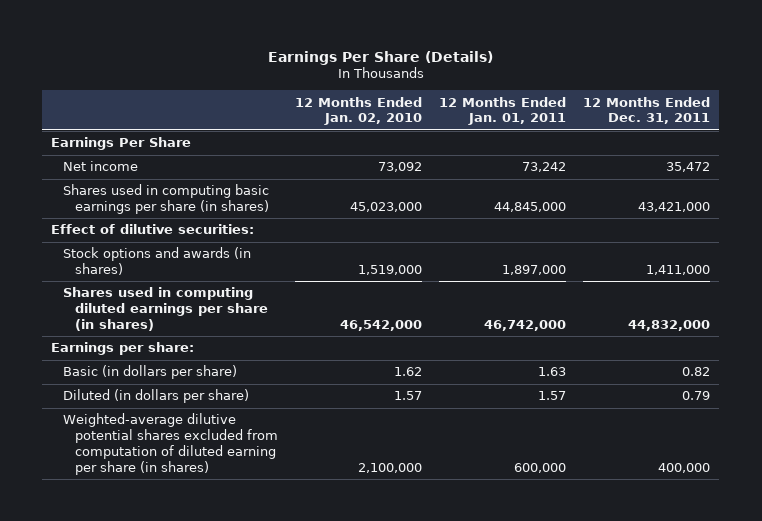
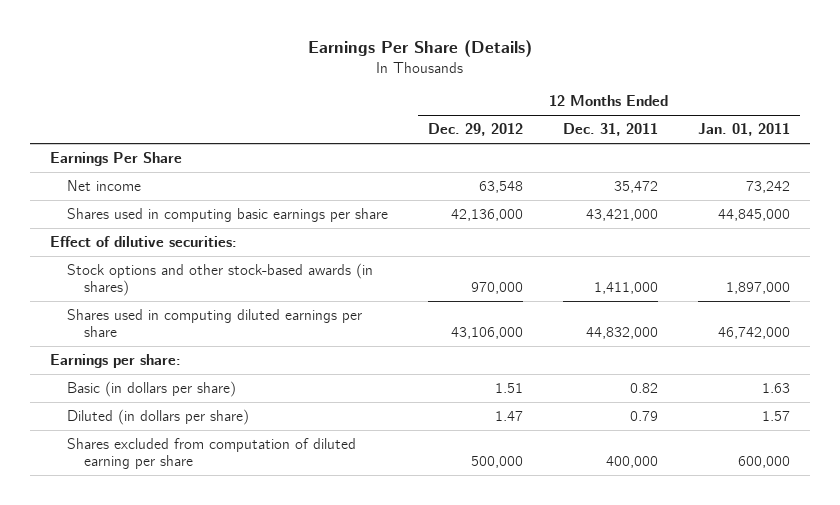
[295,96,423,126] 12 Months Ended Jan. 02, 2010 -> none
none -> [427,123,523,137] Dec. 29, 2012
[62,184,269,215] Shares used in computing basic earnings per share (in shares) -> [66,208,388,223] Shares used in computing basic earnings per share
[62,247,251,276] Stock options and awards (in shares) -> [66,263,373,297] Stock options and other stock-based awards (in shares)
[62,287,268,331] Shares used in computing diluted earnings per share (in shares) -> [66,309,362,338] Shares used in computing diluted earnings per share
[62,413,278,475] Weighted-average dilutive potential shares excluded from computation of diluted earning per share (in shares) -> [66,438,356,470] Shares excluded from computation of diluted earning per share

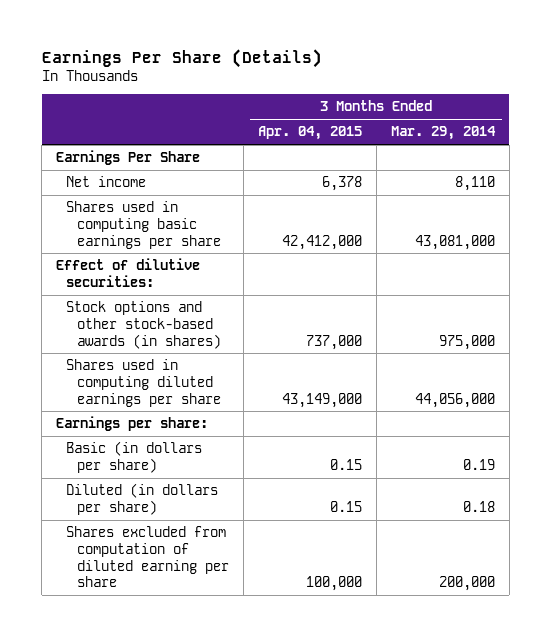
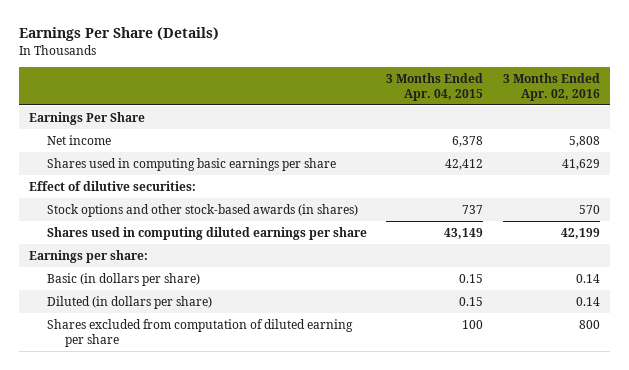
[390,126,496,141] Mar. 29, 2014 -> none
none -> [502,72,600,101] 3 Months Ended Apr. 02, 2016
[281,234,362,250] 42,412,000 -> [445,158,484,170] 42,412
[305,334,362,350] 737,000 -> [462,204,484,214] 737
[281,392,362,408] 43,149,000 -> [444,227,484,239] 43,149
[305,576,362,592] 100,000 -> [462,319,484,329] 100

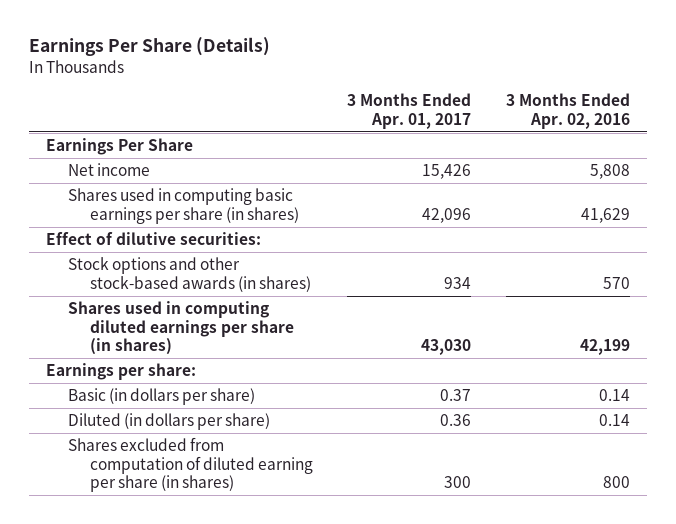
[386,72,484,101] 3 Months Ended Apr. 04, 2015 -> none
none -> [347,93,472,129] 3 Months Ended Apr. 01, 2017
[46,157,336,171] Shares used in computing basic earnings per share -> [67,188,299,224] Shares used in computing basic earnings per share (in shares)
[46,226,367,240] Shares used in computing diluted earnings per share -> [67,301,294,356] Shares used in computing diluted earnings per share (in shares)
[46,318,353,347] Shares excluded from computation of diluted earning per share -> [67,437,313,493] Shares excluded from computation of diluted earning per share (in shares)

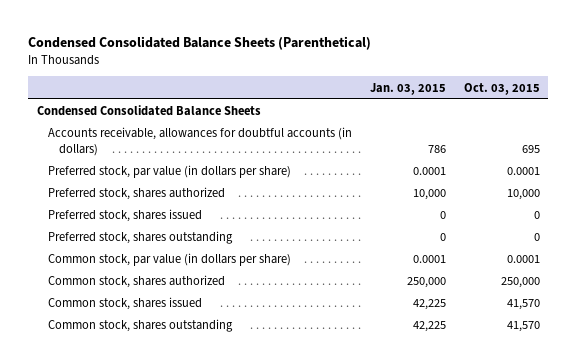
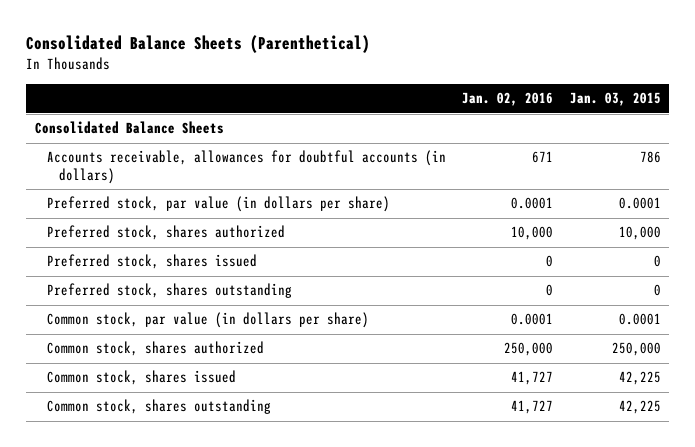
[27,36,371,51] Condensed Consolidated Balance Sheets (Parenthetical) -> [26,35,371,54] Consolidated Balance Sheets (Parenthetical)
[463,82,540,95] Oct. 03, 2015 -> none
none -> [462,92,554,107] Jan. 02, 2016
[36,105,261,117] Condensed Consolidated Balance Sheets -> [34,121,224,135] Consolidated Balance Sheets

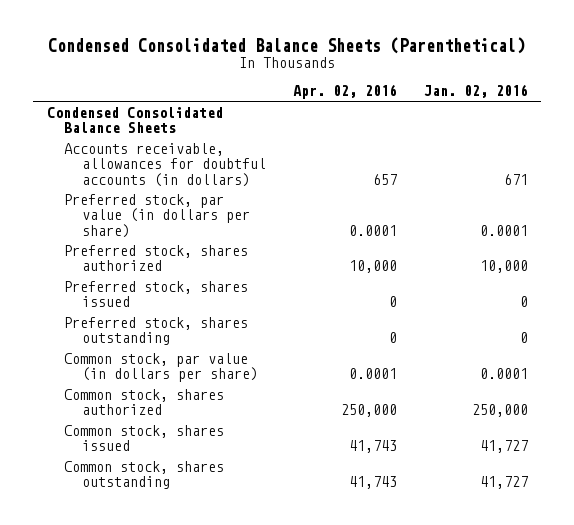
[26,35,371,54] Consolidated Balance Sheets (Parenthetical) -> [48,36,526,54] Condensed Consolidated Balance Sheets (Parenthetical)
[569,92,661,107] Jan. 03, 2015 -> none
none -> [292,84,397,100] Apr. 02, 2016
[34,121,224,135] Consolidated Balance Sheets -> [46,107,223,134] Condensed Consolidated Balance Sheets

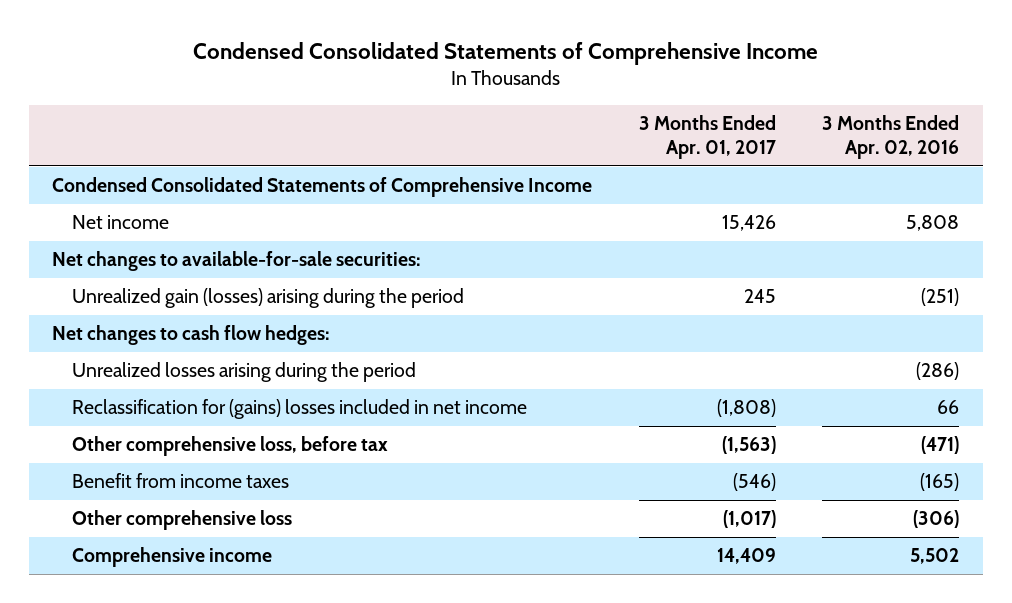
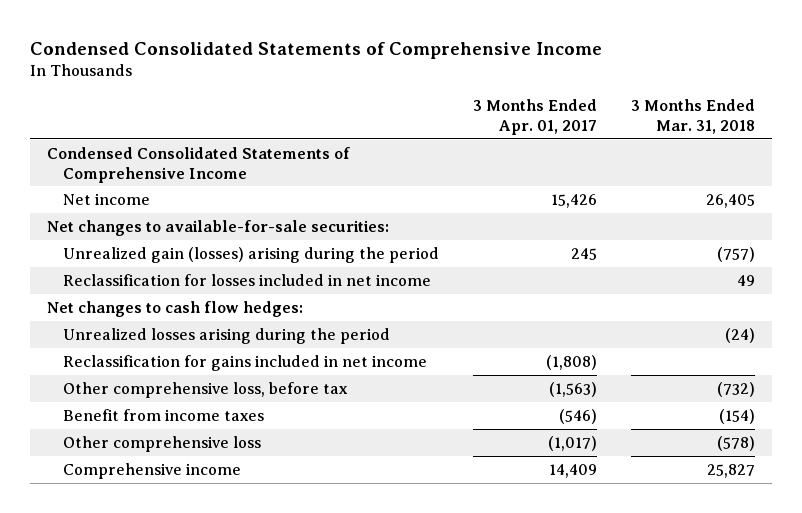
[822,114,960,160] 3 Months Ended Apr. 02, 2016 -> none
none -> [630,99,755,134] 3 Months Ended Mar. 31, 2018
none -> [62,273,431,286] Reclassification for losses included in net income
[72,399,528,420] Reclassification for (gains) losses included in net income -> [62,354,427,371] Reclassification for gains included in net income

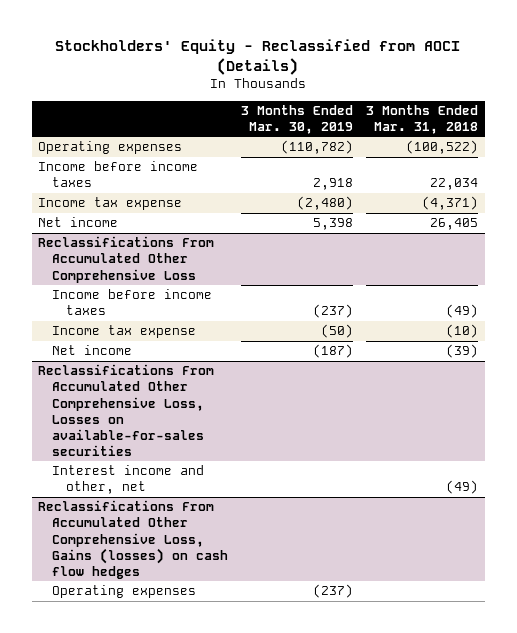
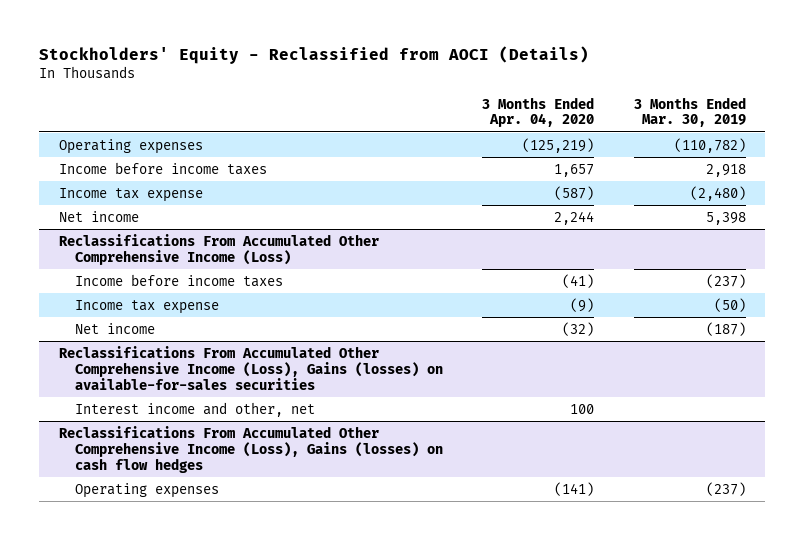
[366,104,479,135] 3 Months Ended Mar. 31, 2018 -> none
none -> [482,96,595,128] 3 Months Ended Apr. 04, 2020
[38,236,215,283] Reclassifications From Accumulated Other Comprehensive Loss -> [58,233,379,265] Reclassifications From Accumulated Other Comprehensive Income (Loss)
[38,364,215,457] Reclassifications From Accumulated Other Comprehensive Loss, Losses on available-for-sales securities -> [58,345,443,390] Reclassifications From Accumulated Other Comprehensive Income (Loss), Gains (losses) on available-for-sales securities
[38,500,229,579] Reclassifications From Accumulated Other Comprehensive Loss, Gains (losses) on cash flow hedges -> [58,425,443,473] Reclassifications From Accumulated Other Comprehensive Income (Loss), Gains (losses) on cash flow hedges

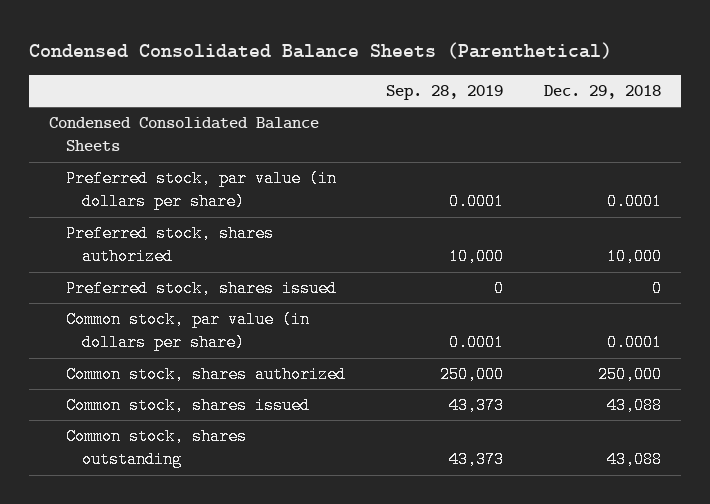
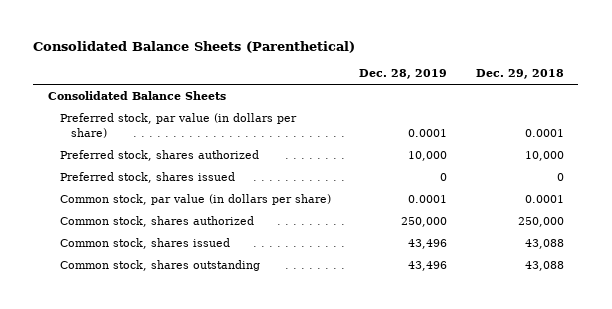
[28,41,612,59] Condensed Consolidated Balance Sheets (Parenthetical) -> [33,40,356,53] Consolidated Balance Sheets (Parenthetical)
[385,84,503,100] Sep. 28, 2019 -> none
none -> [359,69,448,80] Dec. 28, 2019
[49,117,320,152] Condensed Consolidated Balance Sheets -> [47,91,226,101] Consolidated Balance Sheets

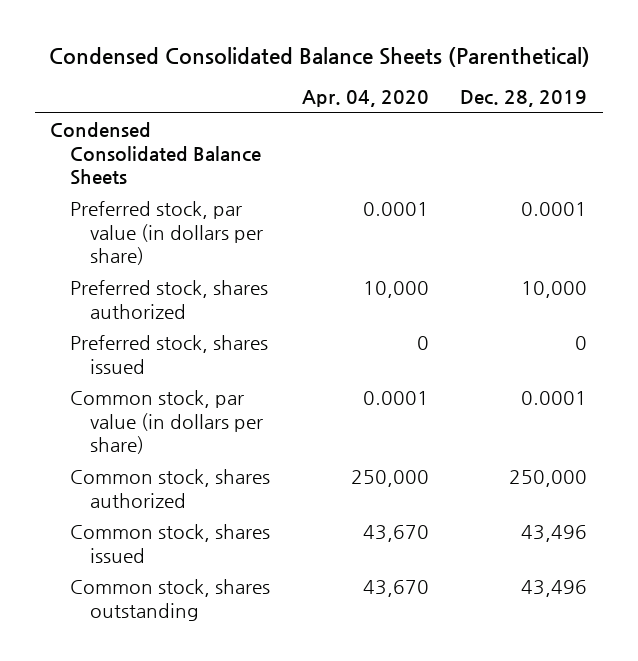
[33,40,356,53] Consolidated Balance Sheets (Parenthetical) -> [48,46,590,67] Condensed Consolidated Balance Sheets (Parenthetical)
[475,69,564,80] Dec. 29, 2018 -> none
none -> [301,90,429,108] Apr. 04, 2020
[47,91,226,101] Consolidated Balance Sheets -> [50,122,261,186] Condensed Consolidated Balance Sheets

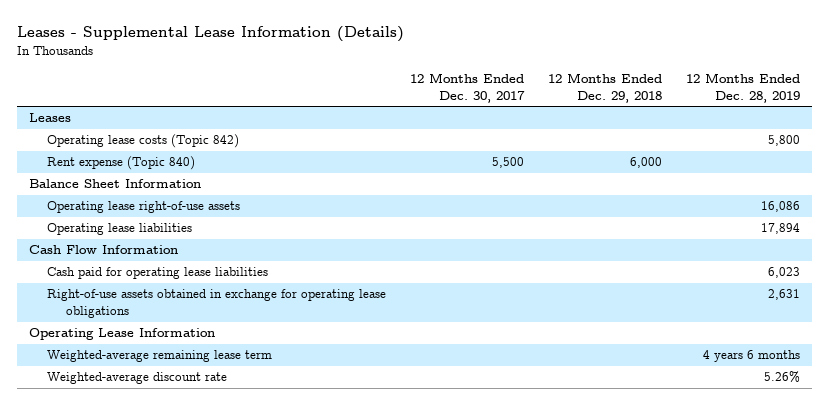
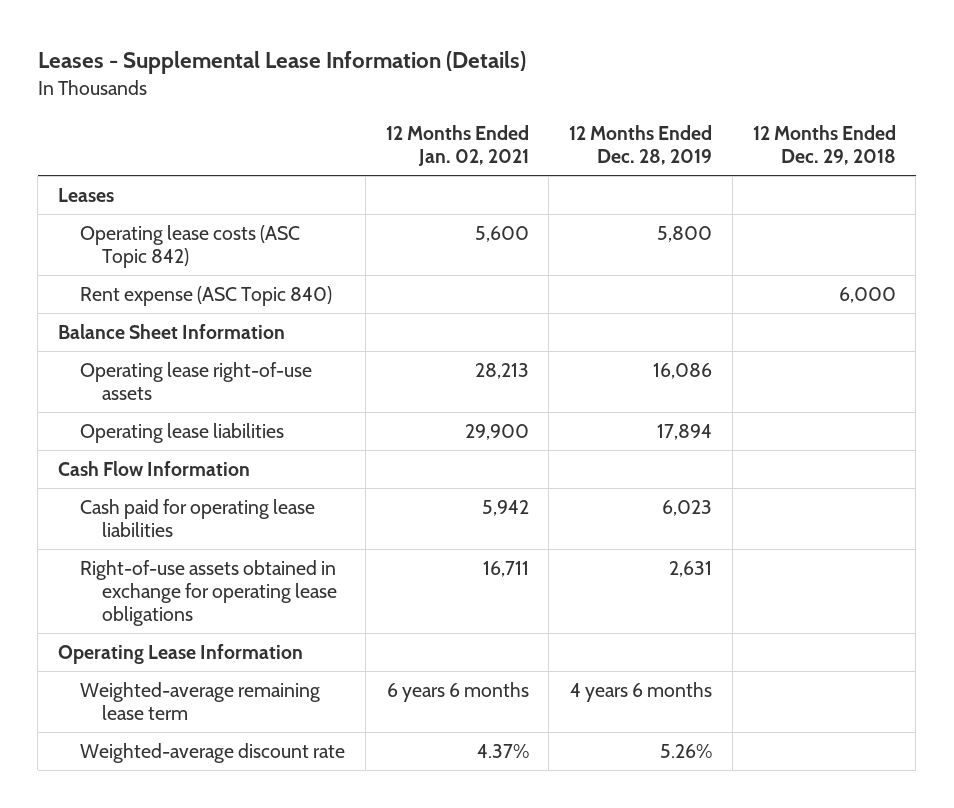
[410,73,526,103] 12 Months Ended Dec. 30, 2017 -> none
none -> [385,124,529,167] 12 Months Ended Jan. 02, 2021
[47,134,240,149] Operating lease costs (Topic 842) -> [80,224,301,269] Operating lease costs (ASC Topic 842)
[47,156,196,171] Rent expense (Topic 840) -> [80,285,333,306] Rent expense (ASC Topic 840)

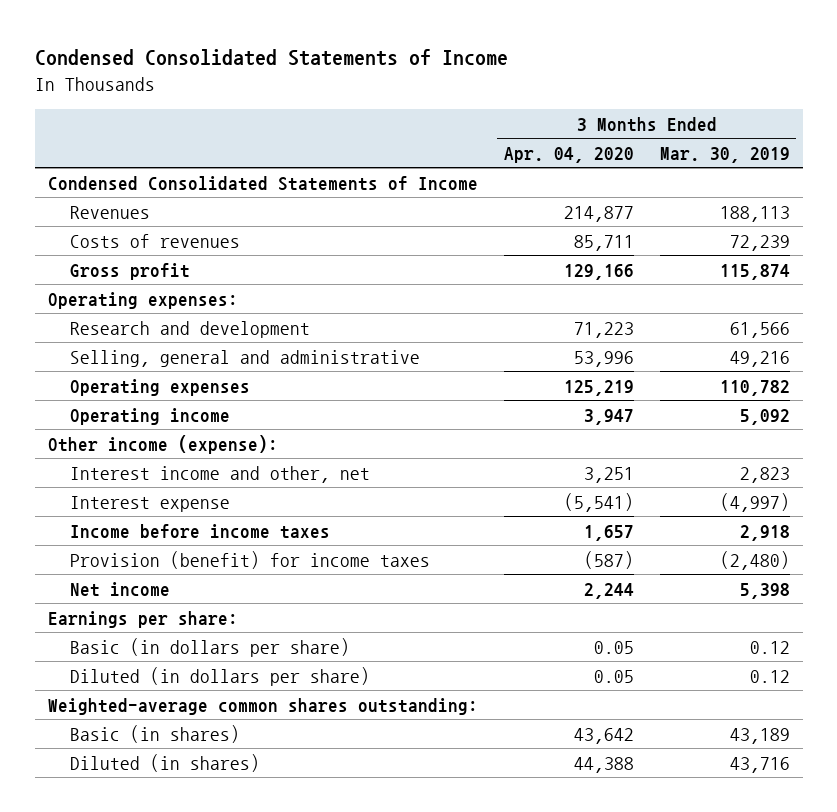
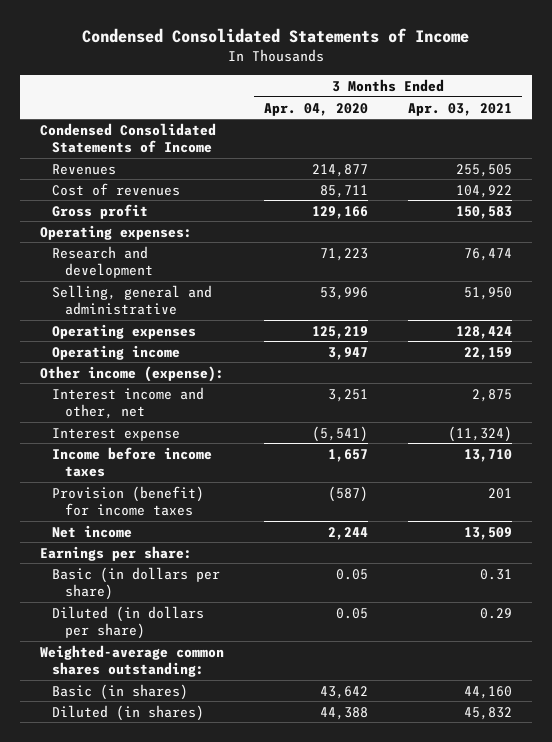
[659,146,790,163] Mar. 30, 2019 -> none
none -> [408,102,513,116] Apr. 03, 2021
[70,233,241,248] Costs of revenues -> [52,182,181,196] Cost of revenues

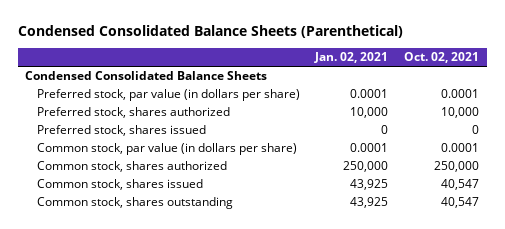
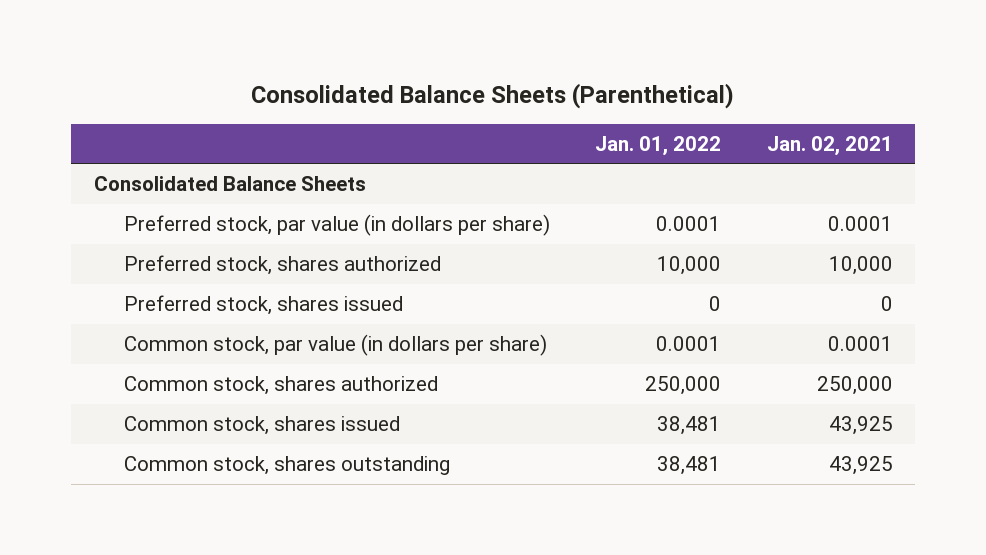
[17,25,403,39] Condensed Consolidated Balance Sheets (Parenthetical) -> [251,83,735,110] Consolidated Balance Sheets (Parenthetical)
[404,52,480,64] Oct. 02, 2021 -> none
none -> [595,135,722,156] Jan. 01, 2022
[25,71,268,81] Condensed Consolidated Balance Sheets -> [93,176,366,192] Consolidated Balance Sheets

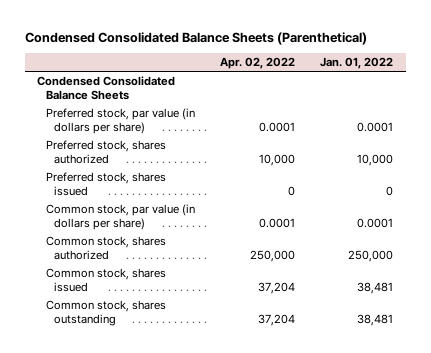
[251,83,735,110] Consolidated Balance Sheets (Parenthetical) -> [24,32,367,46] Condensed Consolidated Balance Sheets (Parenthetical)
[766,135,893,156] Jan. 02, 2021 -> none
none -> [220,57,296,70] Apr. 02, 2022
[93,176,366,192] Consolidated Balance Sheets -> [37,75,176,100] Condensed Consolidated Balance Sheets

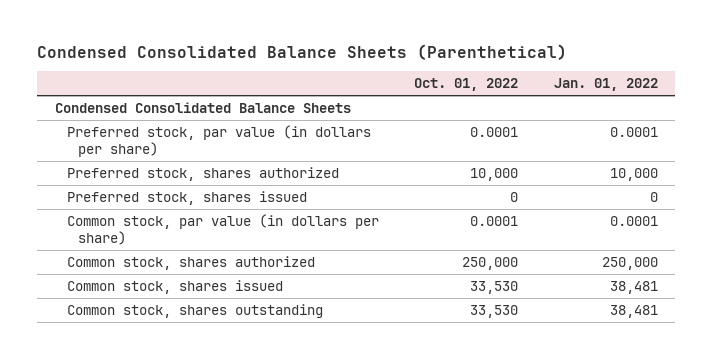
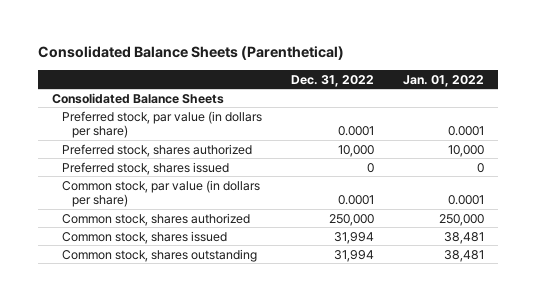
[37,43,568,60] Condensed Consolidated Balance Sheets (Parenthetical) -> [38,46,345,61] Consolidated Balance Sheets (Parenthetical)
[414,78,519,92] Oct. 01, 2022 -> none
none -> [290,74,374,87] Dec. 31, 2022
[54,101,351,113] Condensed Consolidated Balance Sheets -> [52,92,225,104] Consolidated Balance Sheets

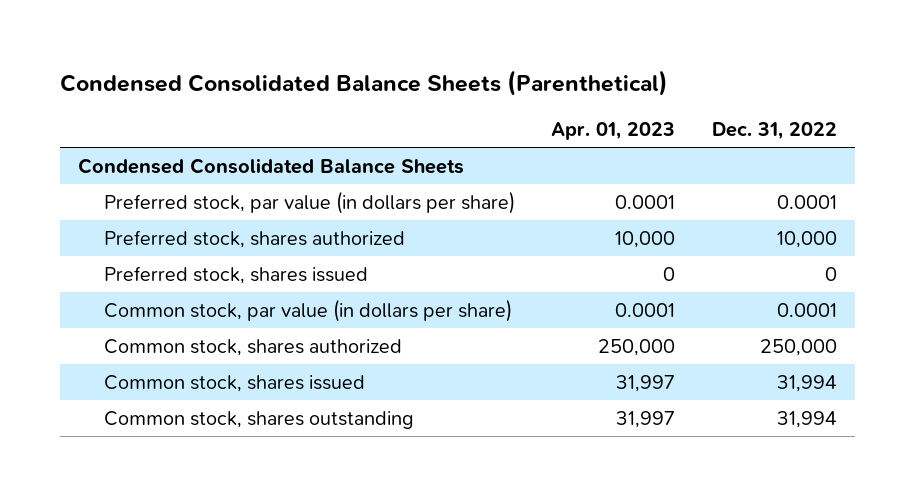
[38,46,345,61] Consolidated Balance Sheets (Parenthetical) -> [60,70,669,97] Condensed Consolidated Balance Sheets (Parenthetical)
[402,74,484,87] Jan. 01, 2022 -> none
none -> [551,122,676,141] Apr. 01, 2023
[52,92,225,104] Consolidated Balance Sheets -> [78,157,465,174] Condensed Consolidated Balance Sheets

